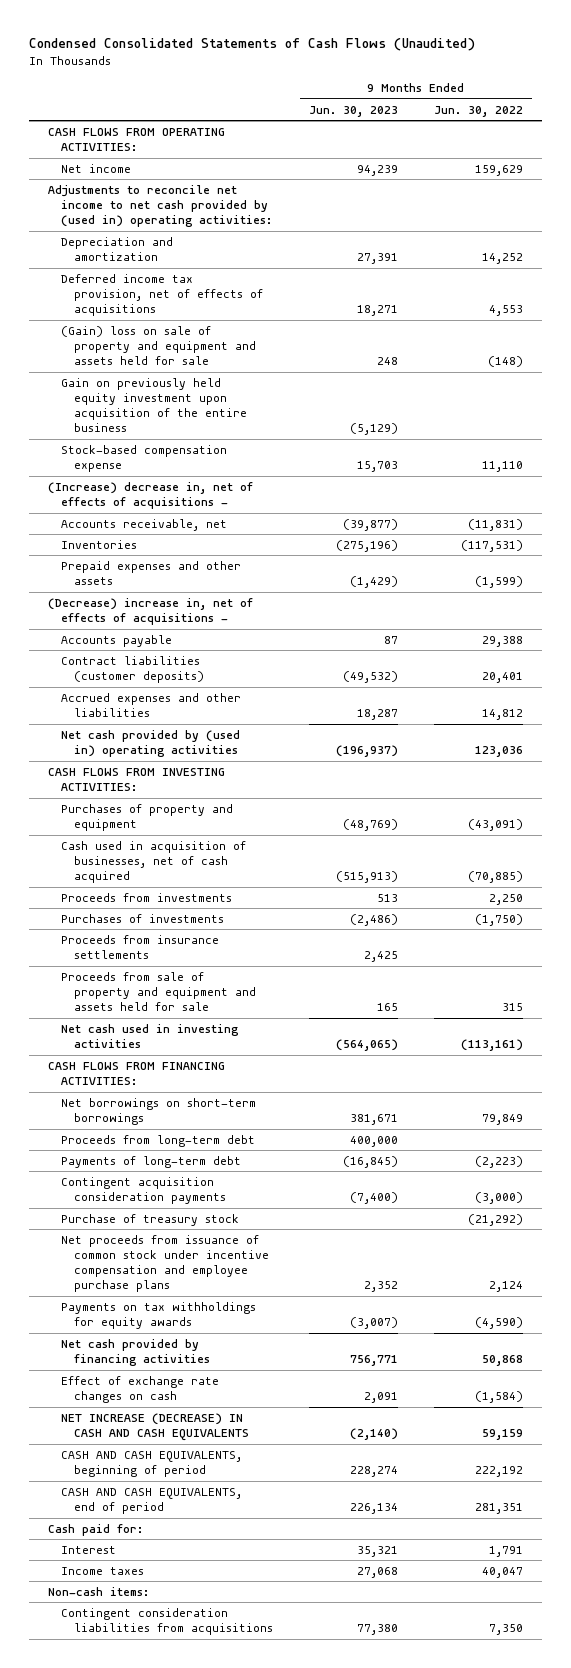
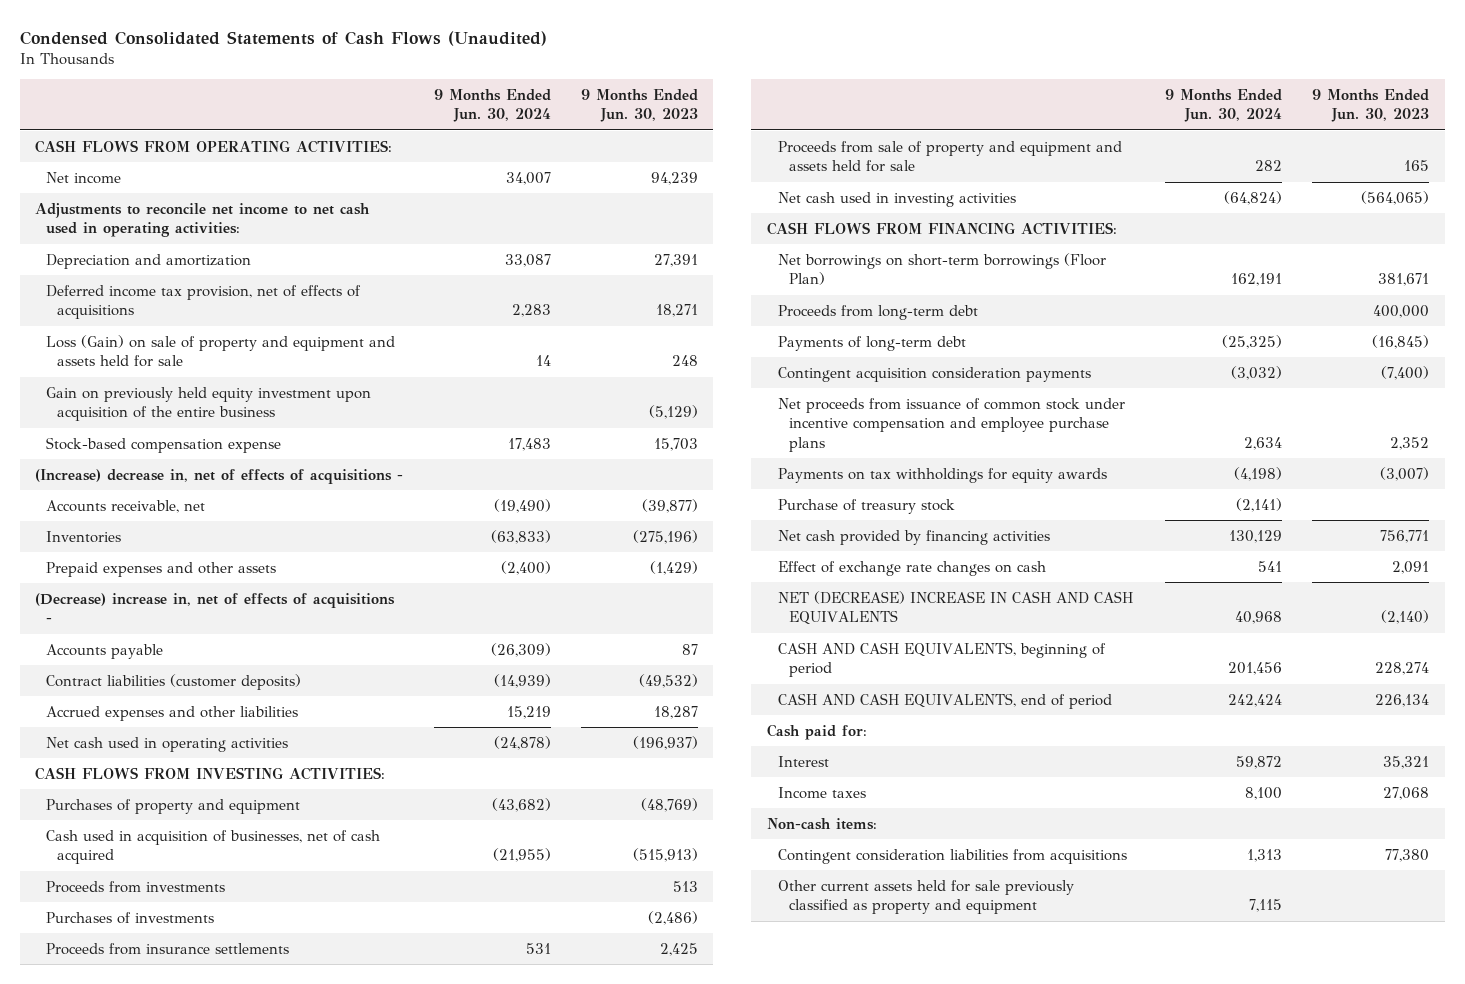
[434,105,524,117] Jun. 30, 2022 -> none
none -> [433,89,551,123] 9 Months Ended Jun. 30, 2024
[47,184,272,228] Adjustments to reconcile net income to net cash provided by (used in) operating activities: -> [35,202,371,238] Adjustments to reconcile net income to net cash used in operating activities:
[60,325,257,366] (Gain) loss on sale of property and equipment and assets held for sale -> [46,334,396,368] Loss (Gain) on sale of property and equipment and assets held for sale
[60,729,240,758] Net cash provided by (used in) operating activities -> [46,736,289,752] Net cash used in operating activities
[60,1097,256,1126] Net borrowings on short-term borrowings -> [777,252,1106,286] Net borrowings on short-term borrowings (Floor Plan)
[60,1213,239,1226] Purchase of treasury stock -> [777,498,955,514] Purchase of treasury stock
[60,1412,250,1442] NET INCREASE (DECREASE) IN CASH AND CASH EQUIVALENTS -> [777,590,1133,626] NET (DECREASE) INCREASE IN CASH AND CASH EQUIVALENTS
none -> [777,879,1074,915] Other current assets held for sale previously classified as property and equipment

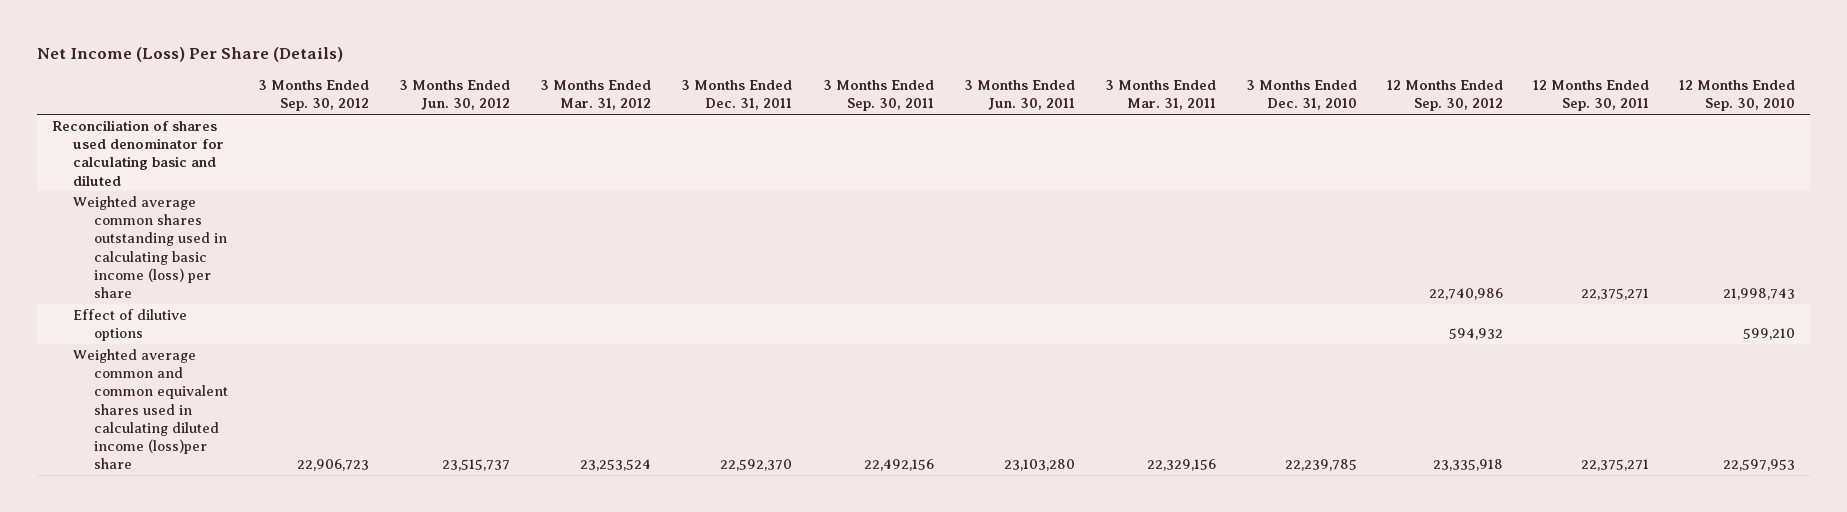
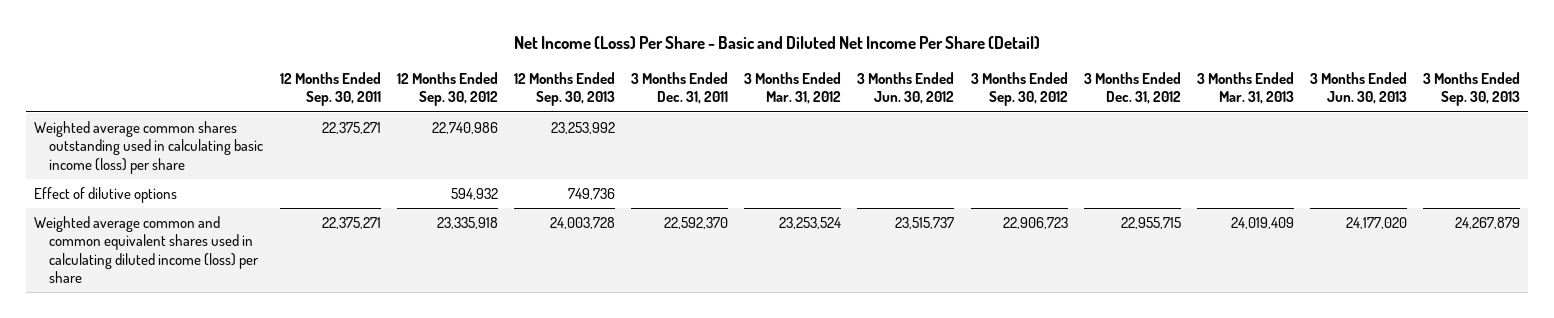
[36,47,343,63] Net Income (Loss) Per Share (Details) -> [514,36,1041,50] Net Income (Loss) Per Share - Basic and Diluted Net Income Per Share (Detail)
[822,79,934,112] 3 Months Ended Sep. 30, 2011 -> none
[963,79,1075,111] 3 Months Ended Jun. 30, 2011 -> none
[1104,79,1216,111] 3 Months Ended Mar. 31, 2011 -> none
[1245,79,1357,111] 3 Months Ended Dec. 31, 2010 -> none
[1679,79,1796,112] 12 Months Ended Sep. 30, 2010 -> none
none -> [513,72,615,107] 12 Months Ended Sep. 30, 2013
none -> [1083,72,1181,105] 3 Months Ended Dec. 31, 2012
none -> [1196,72,1294,105] 3 Months Ended Mar. 31, 2013
none -> [1310,72,1408,105] 3 Months Ended Jun. 30, 2013
none -> [1423,72,1521,107] 3 Months Ended Sep. 30, 2013
[51,119,224,186] Reconciliation of shares used denominator for calculating basic and diluted -> none
[72,348,228,470] Weighted average common and common equivalent shares used in calculating diluted income (loss)per share -> [34,216,260,283] Weighted average common and common equivalent shares used in calculating diluted income (loss) per share

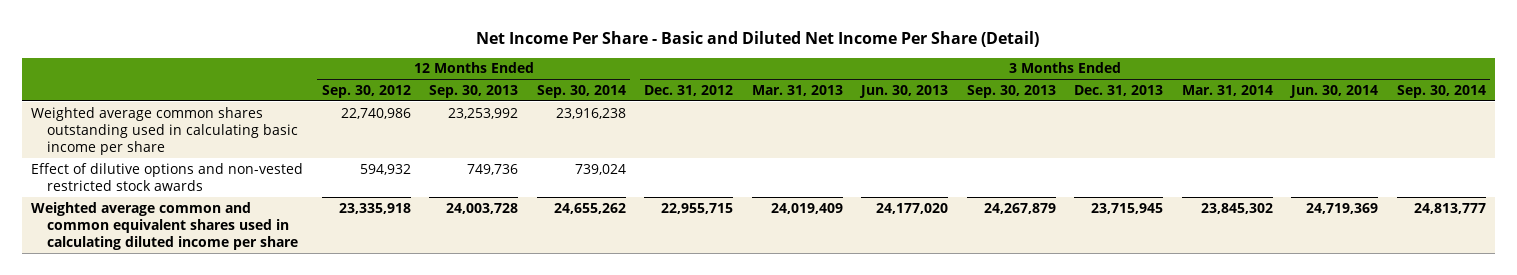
[514,36,1041,50] Net Income (Loss) Per Share - Basic and Diluted Net Income Per Share (Detail) -> [476,30,1040,47] Net Income Per Share - Basic and Diluted Net Income Per Share (Detail)
[279,72,381,107] 12 Months Ended Sep. 30, 2011 -> none
[631,72,729,105] 3 Months Ended Dec. 31, 2011 -> none
[744,72,842,105] 3 Months Ended Mar. 31, 2012 -> none
[857,72,955,105] 3 Months Ended Jun. 30, 2012 -> none
[970,72,1068,107] 3 Months Ended Sep. 30, 2012 -> none
none -> [536,84,626,98] Sep. 30, 2014
none -> [1074,84,1164,96] Dec. 31, 2013
none -> [1181,84,1273,96] Mar. 31, 2014
none -> [1289,84,1379,98] Jun. 30, 2014
none -> [1396,84,1486,98] Sep. 30, 2014
[34,121,264,174] Weighted average common shares outstanding used in calculating basic income (loss) per share -> [31,106,298,155] Weighted average common shares outstanding used in calculating basic income per share
[34,187,178,204] Effect of dilutive options -> [31,162,304,191] Effect of dilutive options and non-vested restricted stock awards
[34,216,260,283] Weighted average common and common equivalent shares used in calculating diluted income (loss) per share -> [31,201,298,250] Weighted average common and common equivalent shares used in calculating diluted income per share

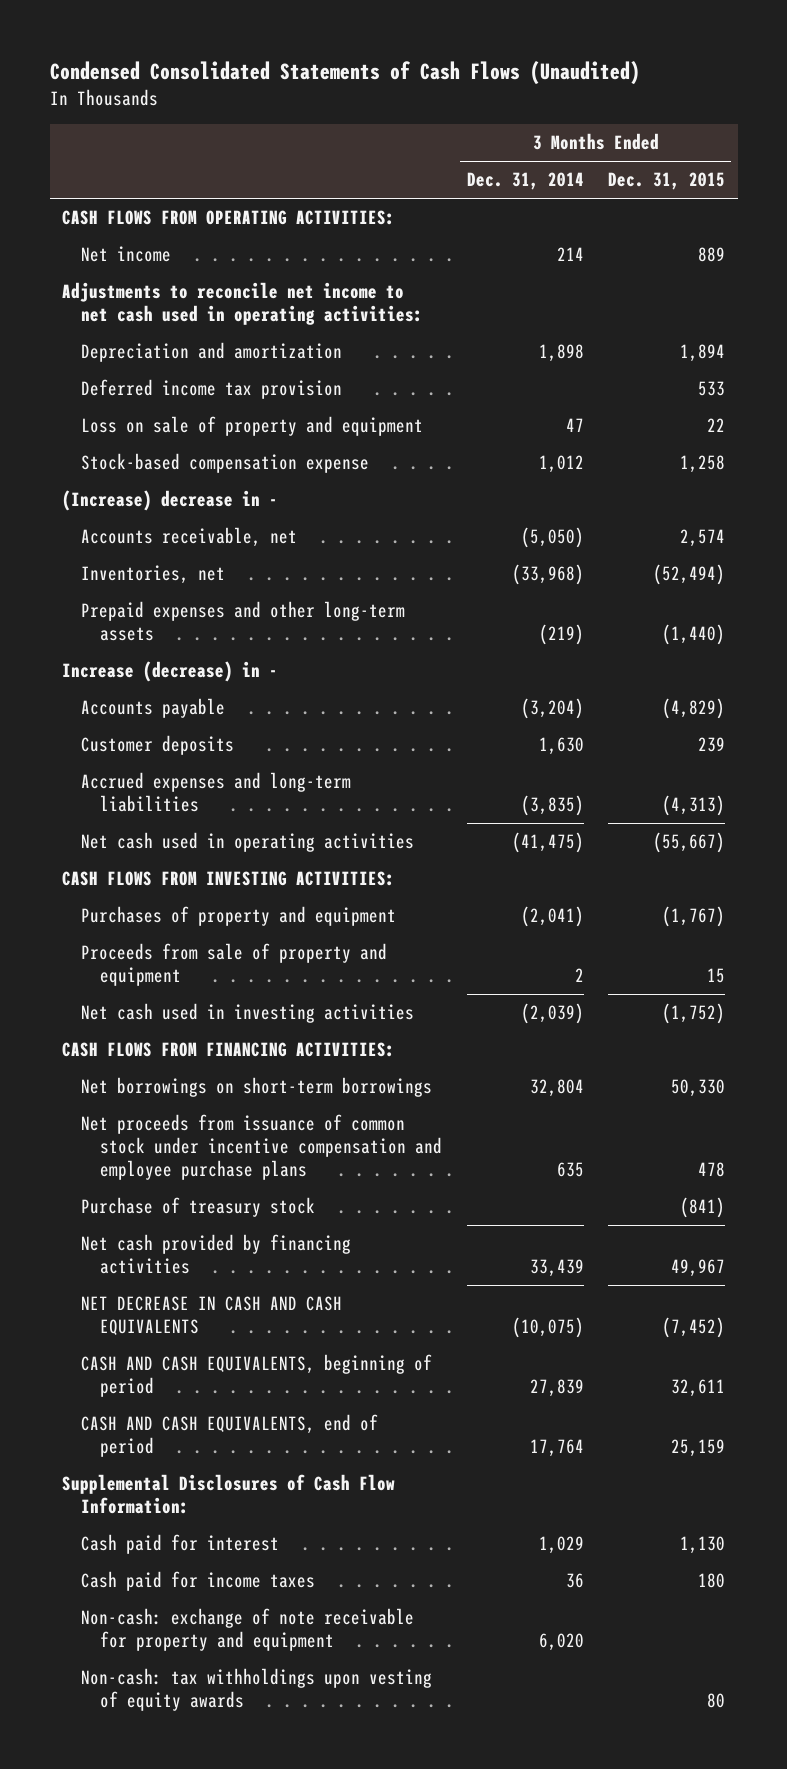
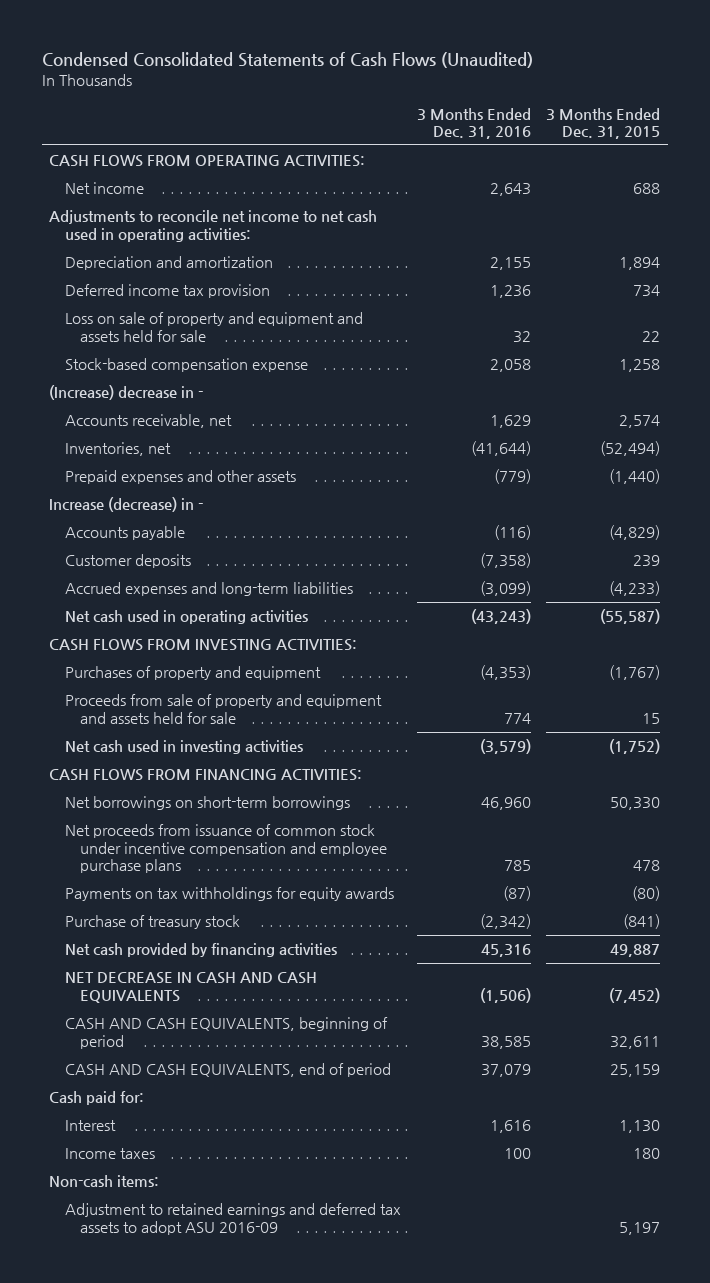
[466,172,584,191] Dec. 31, 2014 -> none
none -> [416,107,531,139] 3 Months Ended Dec. 31, 2016
[698,247,726,263] 889 -> [633,183,661,195] 688
[698,381,726,397] 533 -> [633,285,661,298] 734
[81,416,424,437] Loss on sale of property and equipment -> [64,312,363,342] Loss on sale of property and equipment and assets held for sale
[81,601,406,641] Prepaid expenses and other long-term assets -> [64,470,296,485] Prepaid expenses and other assets
[662,794,726,816] (4,313) -> [609,581,661,597] (4,233)
[653,832,726,854] (55,667) -> [600,609,661,625] (55,587)
[81,943,388,986] Proceeds from sale of property and equipment -> [64,694,382,724] Proceeds from sale of property and equipment and assets held for sale
none -> [64,887,394,902] Payments on tax withholdings for equity awards
[671,1258,726,1277] 49,967 -> [610,944,661,958] 49,887
[61,1474,395,1514] Supplemental Disclosures of Cash Flow Information: -> none
[81,1608,415,1651] Non-cash: exchange of note receivable for property and equipment -> none
[81,1668,433,1711] Non-cash: tax withholdings upon vesting of equity awards -> none
none -> [49,1091,145,1106] Cash paid for:
[81,1534,280,1555] Cash paid for interest -> [64,1120,116,1132] Interest
[81,1571,316,1592] Cash paid for income taxes -> [64,1148,155,1160] Income taxes
none -> [49,1175,160,1188] Non-cash items:
none -> [64,1203,401,1235] Adjustment to retained earnings and deferred tax assets to adopt ASU 2016-09

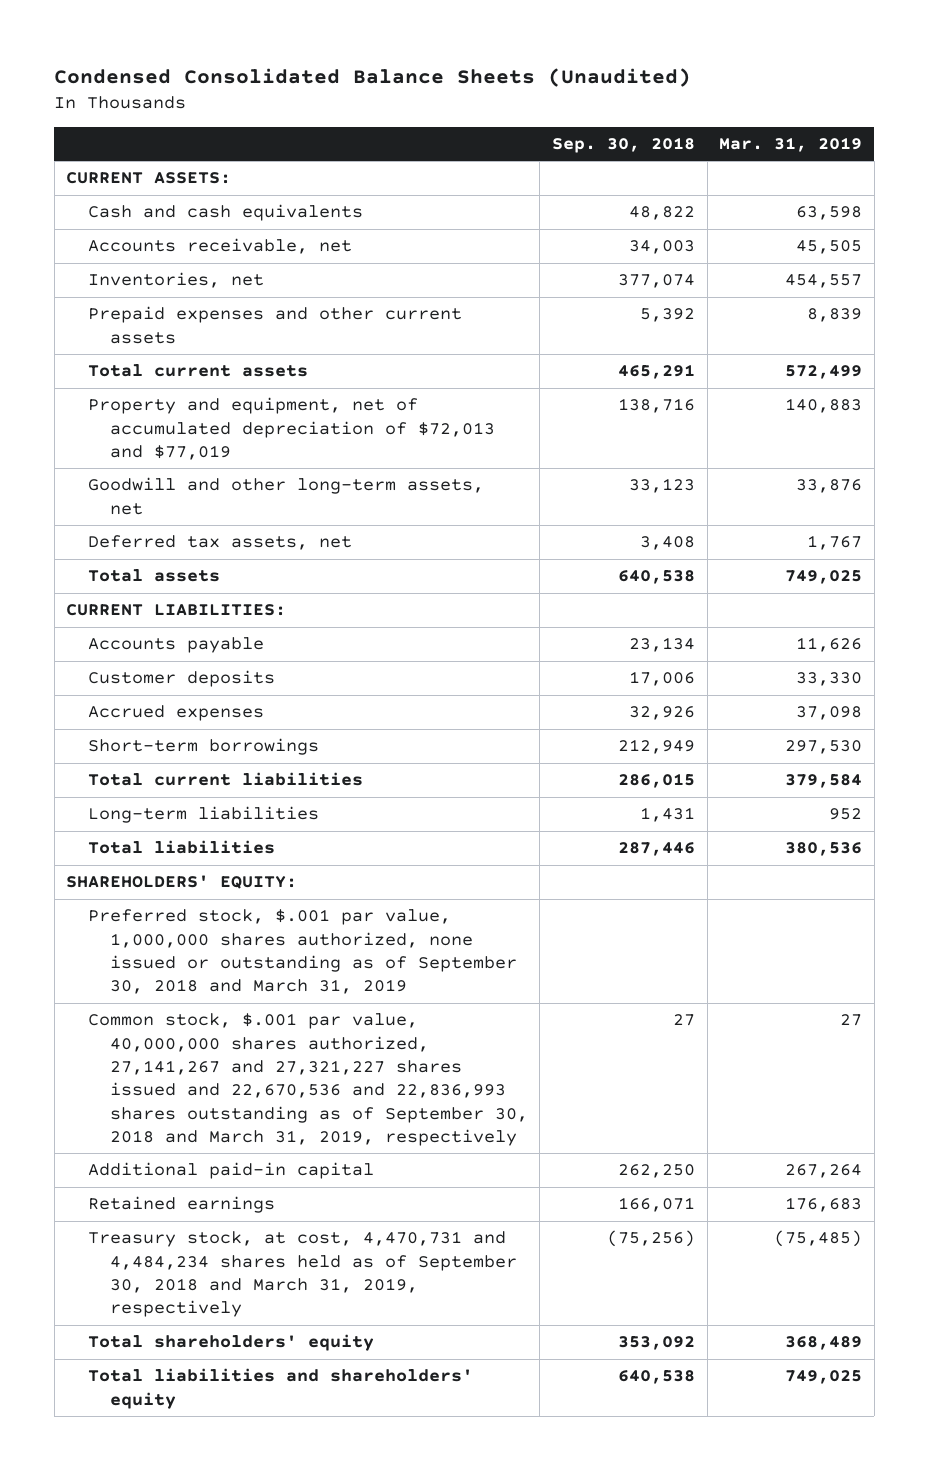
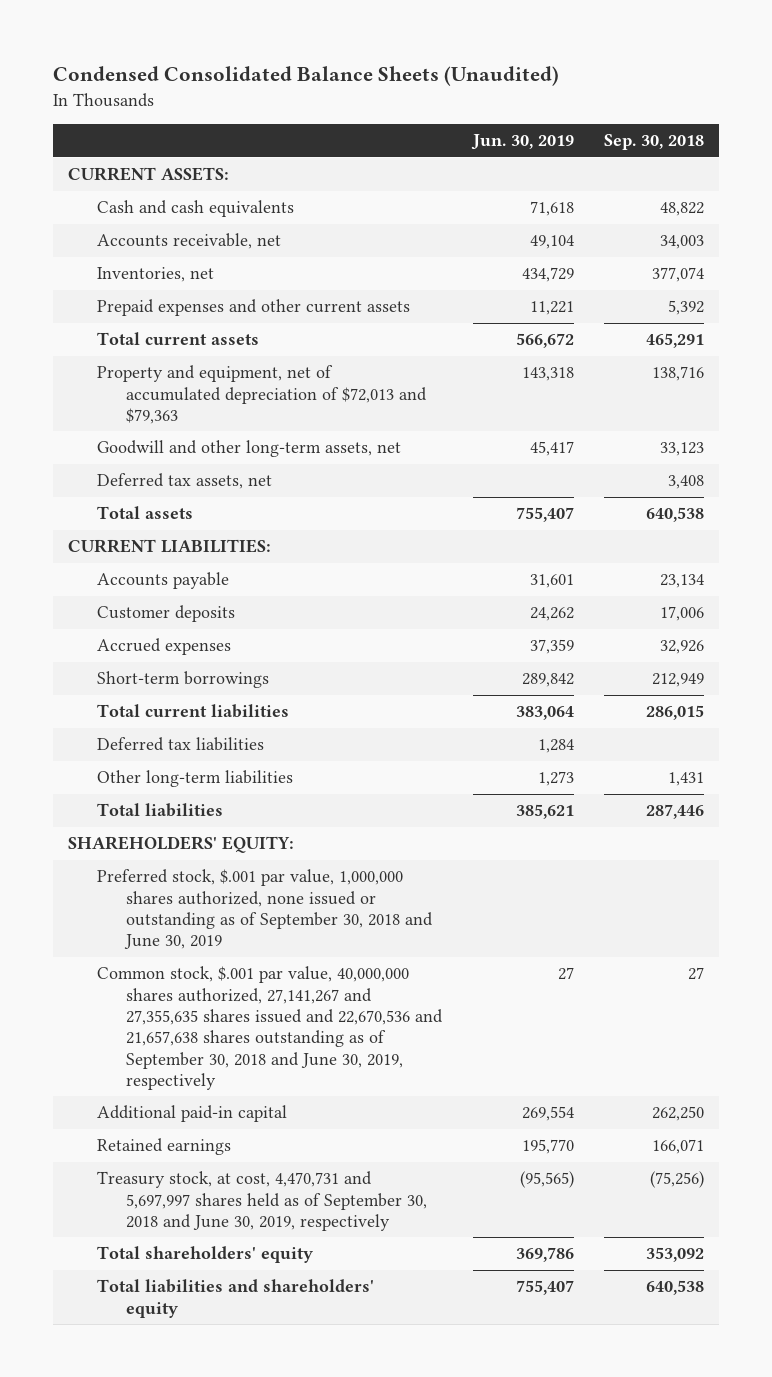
[719,136,863,152] Mar. 31, 2019 -> none
none -> [470,134,574,151] Jun. 30, 2019
[87,397,495,461] Property and equipment, net of accumulated depreciation of $72,013 and $77,019 -> [97,365,428,424] Property and equipment, net of accumulated depreciation of $72,013 and $79,363
none -> [97,737,265,752] Deferred tax liabilities
[87,806,319,824] Long-term liabilities -> [97,770,294,788] Other long-term liabilities
[87,909,517,995] Preferred stock, $.001 par value, 1,000,000 shares authorized, none issued or outstanding as of September 30, 2018 and March 31, 2019 -> [97,869,434,950] Preferred stock, $.001 par value, 1,000,000 shares authorized, none issued or outstanding as of September 30, 2018 and June 30, 2019
[87,1013,528,1147] Common stock, $.001 par value, 40,000,000 shares authorized, 27,141,267 and 27,321,227 shares issued and 22,670,536 and 22,836,993 shares outstanding as of September 30, 2018 and March 31, 2019, respectively -> [97,966,444,1090] Common stock, $.001 par value, 40,000,000 shares authorized, 27,141,267 and 27,355,635 shares issued and 22,670,536 and 21,657,638 shares outstanding as of September 30, 2018 and June 30, 2019, respectively
[87,1231,517,1318] Treasury stock, at cost, 4,470,731 and 4,484,234 shares held as of September 30, 2018 and March 31, 2019, respectively -> [97,1171,428,1231] Treasury stock, at cost, 4,470,731 and 5,697,997 shares held as of September 30, 2018 and June 30, 2019, respectively

